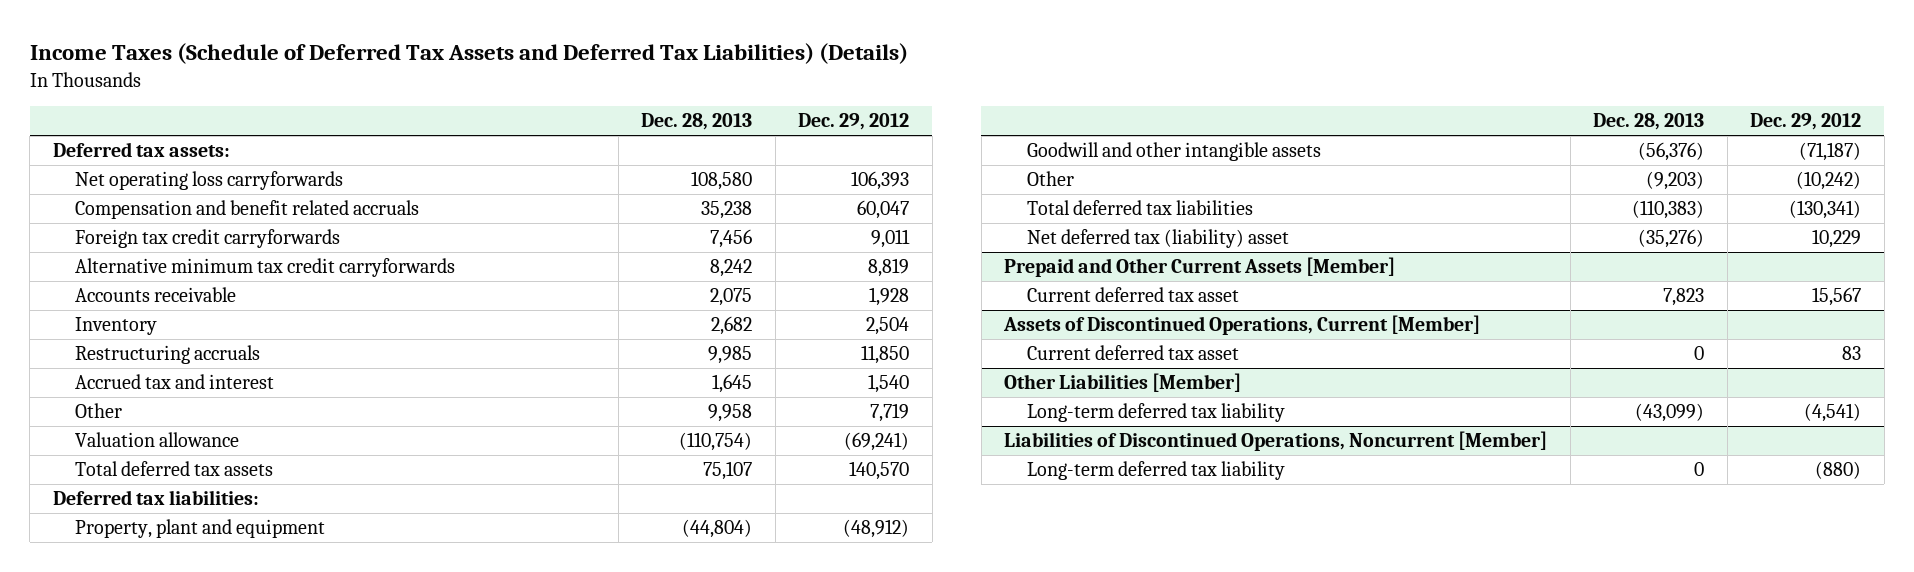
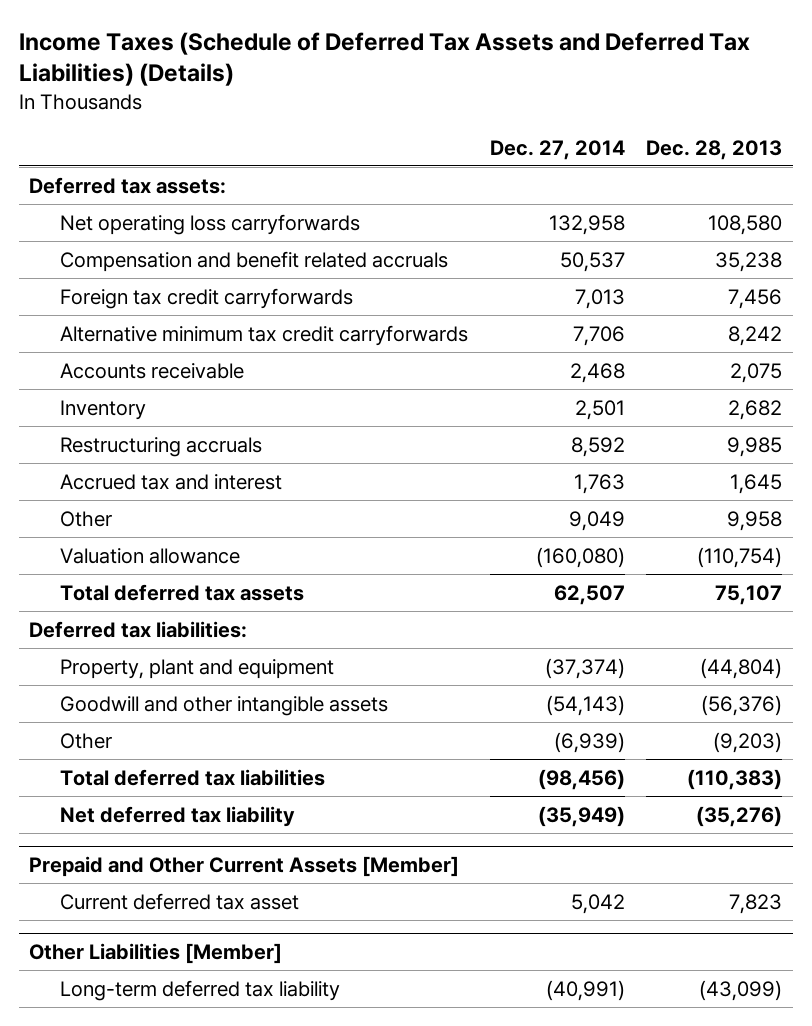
[798,113,910,131] Dec. 29, 2012 -> none
none -> [489,139,625,160] Dec. 27, 2014
[1027,229,1290,249] Net deferred tax (liability) asset -> [60,805,296,827] Net deferred tax liability
[1003,315,1481,336] Assets of Discontinued Operations, Current [Member] -> none
[1027,345,1240,361] Current deferred tax asset -> none
[1004,431,1548,452] Liabilities of Discontinued Operations, Noncurrent [Member] -> none
[1027,461,1286,481] Long-term deferred tax liability -> none

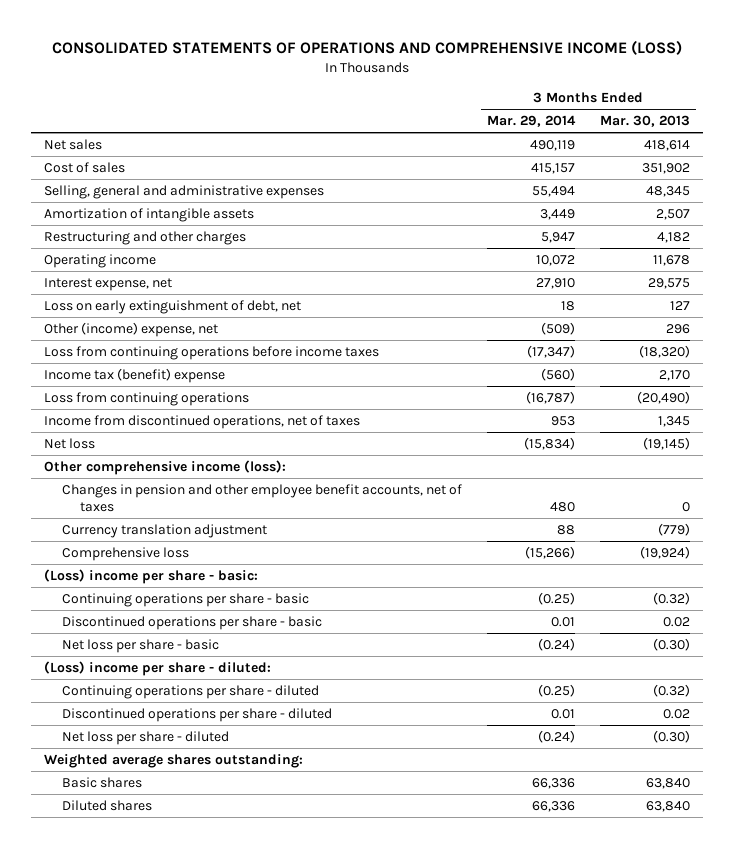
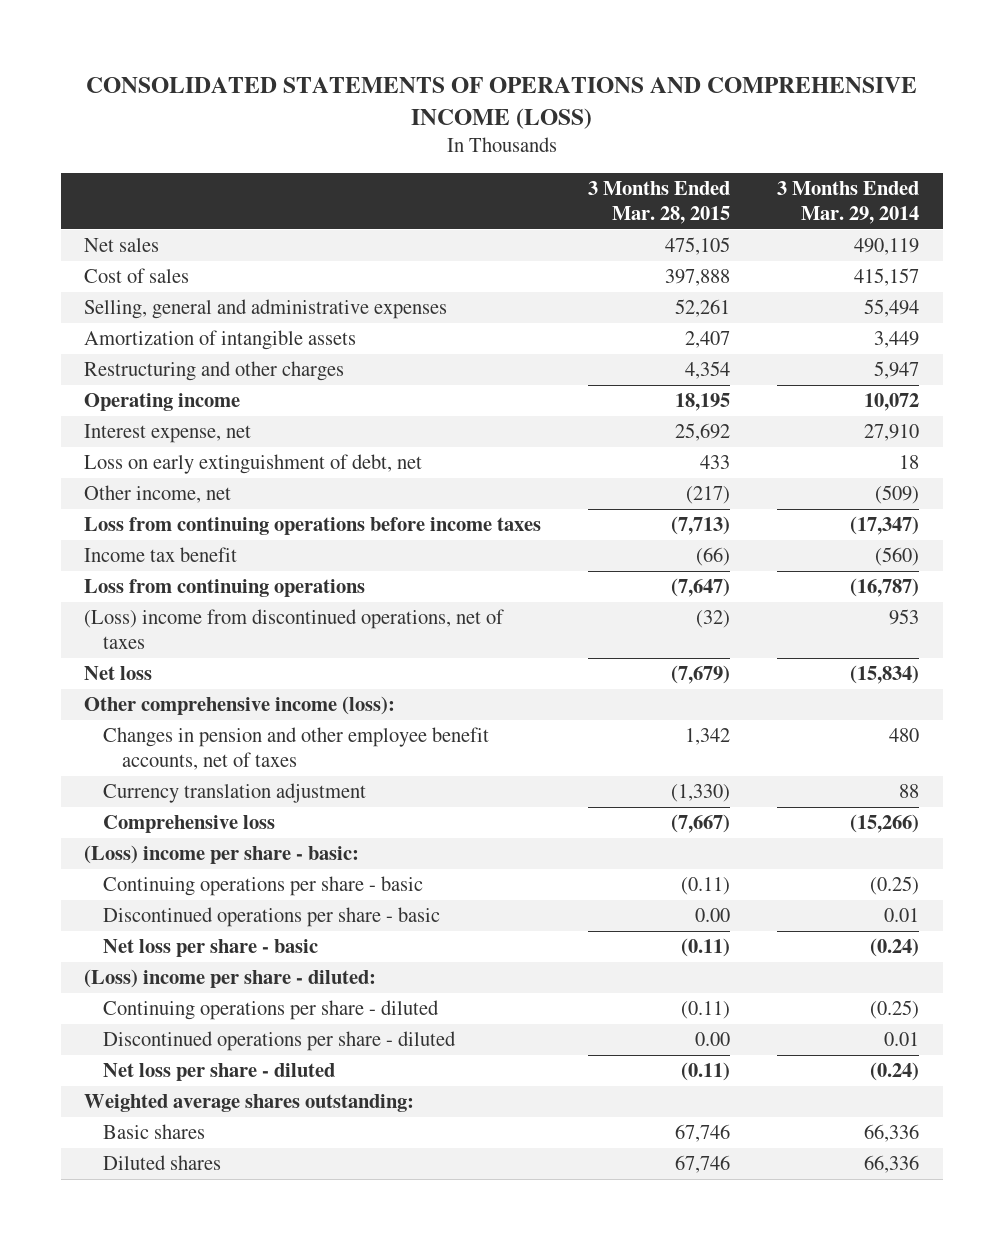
[599,115,690,128] Mar. 30, 2013 -> none
none -> [588,181,731,225] 3 Months Ended Mar. 28, 2015
[43,321,218,337] Other (income) expense, net -> [84,485,232,504] Other income, net
[43,367,225,383] Income tax (benefit) expense -> [84,547,238,563] Income tax benefit
[43,414,360,429] Income from discontinued operations, net of taxes -> [84,609,505,650] (Loss) income from discontinued operations, net of taxes

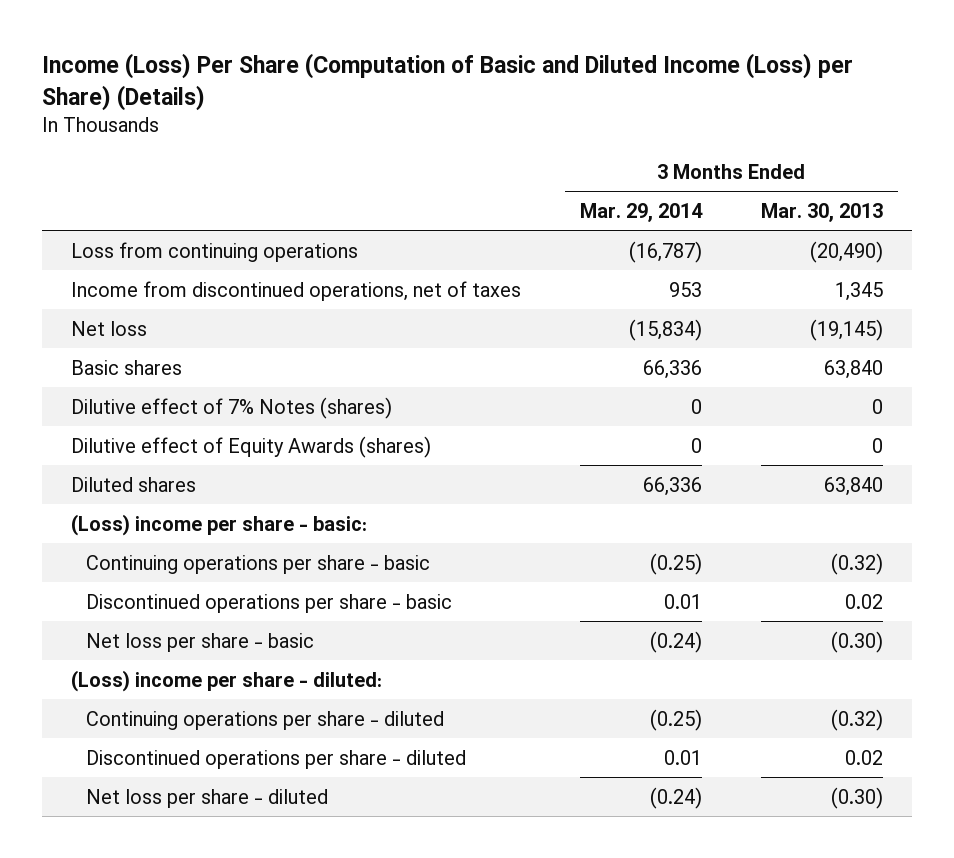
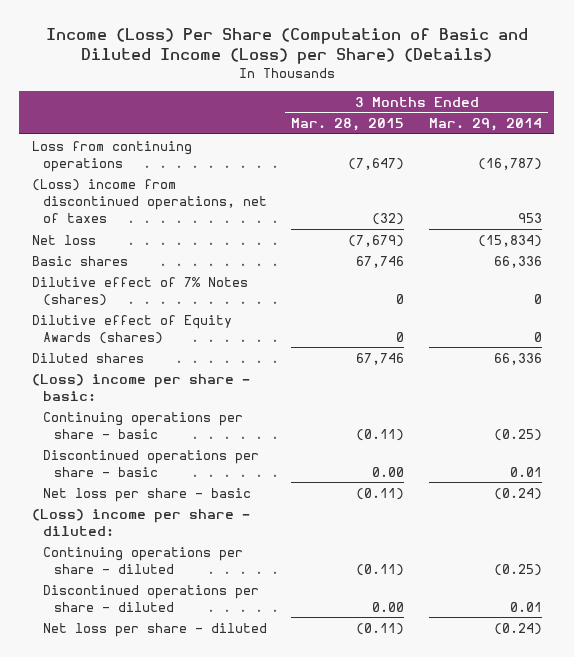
[760,202,883,222] Mar. 30, 2013 -> none
none -> [291,118,405,132] Mar. 28, 2015
[71,280,522,301] Income from discontinued operations, net of taxes -> [31,178,267,223] (Loss) income from discontinued operations, net of taxes

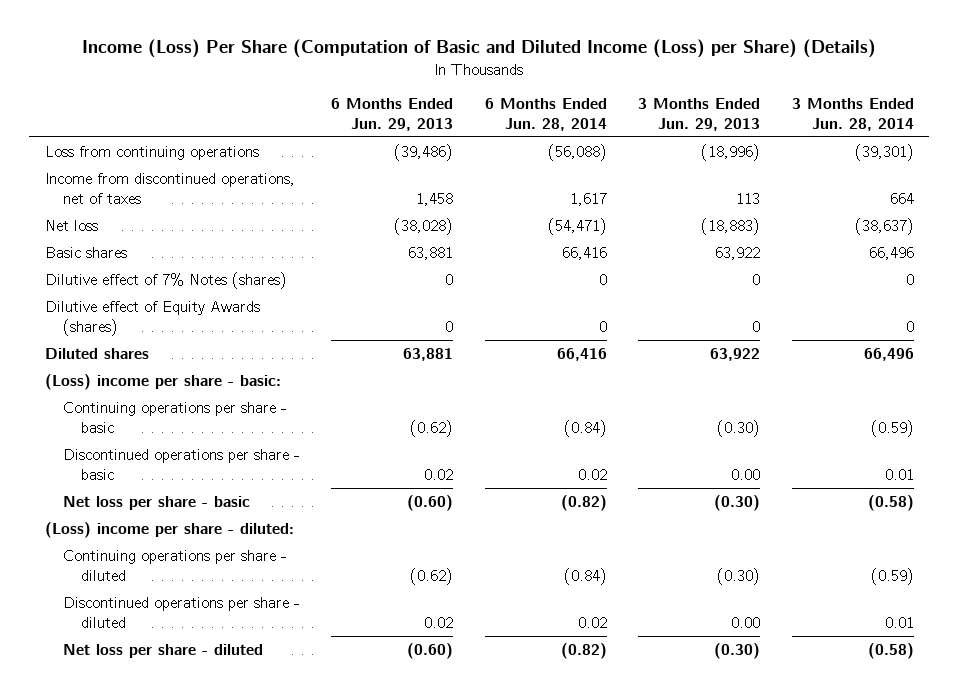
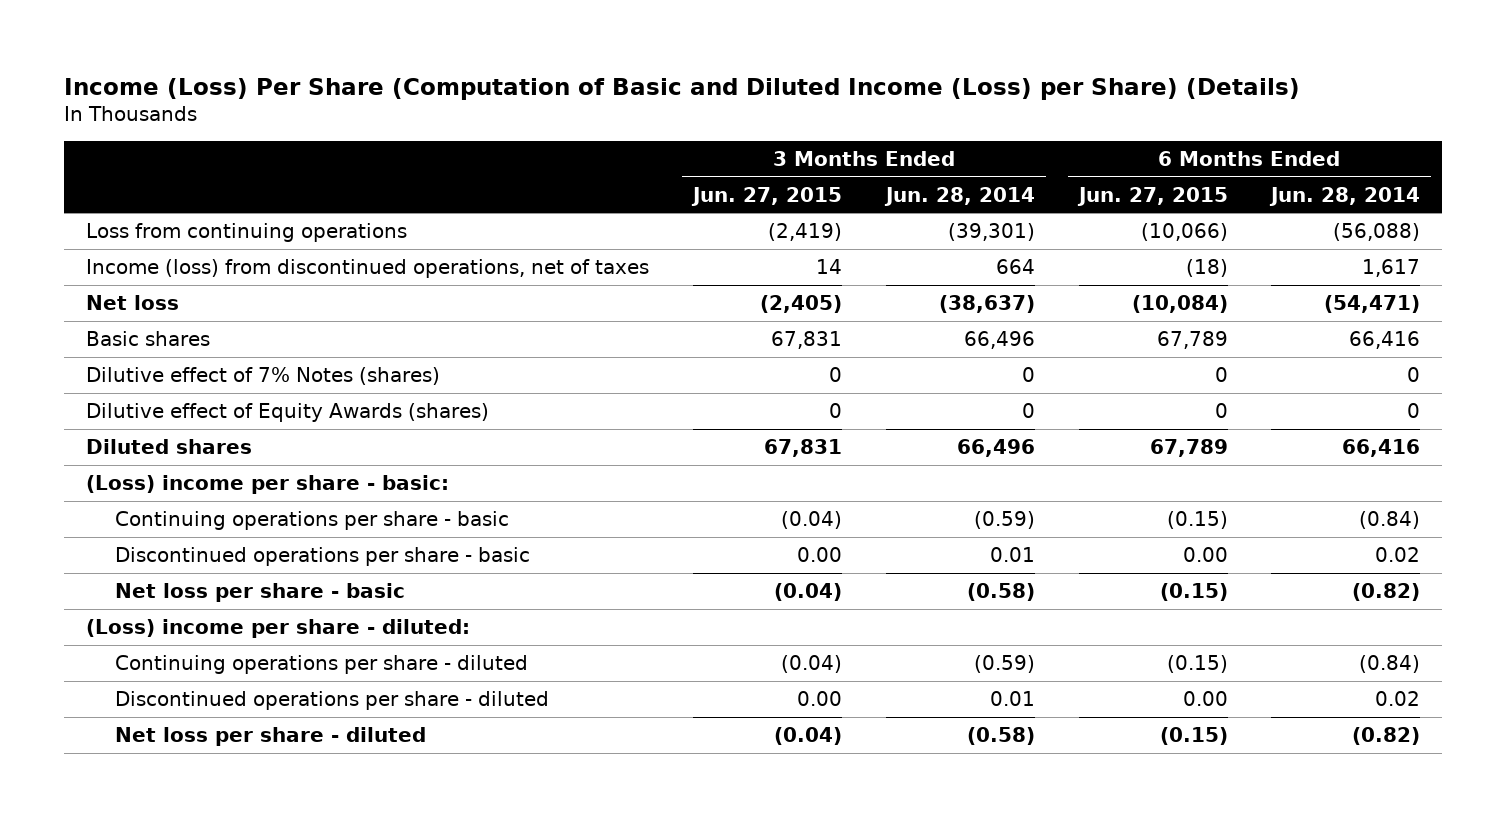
[331,98,454,131] 6 Months Ended Jun. 29, 2013 -> none
[638,98,761,131] 3 Months Ended Jun. 29, 2013 -> none
none -> [691,186,843,206] Jun. 27, 2015
none -> [1076,186,1228,206] Jun. 27, 2015
[44,173,295,204] Income from discontinued operations, net of taxes -> [86,258,650,278] Income (loss) from discontinued operations, net of taxes

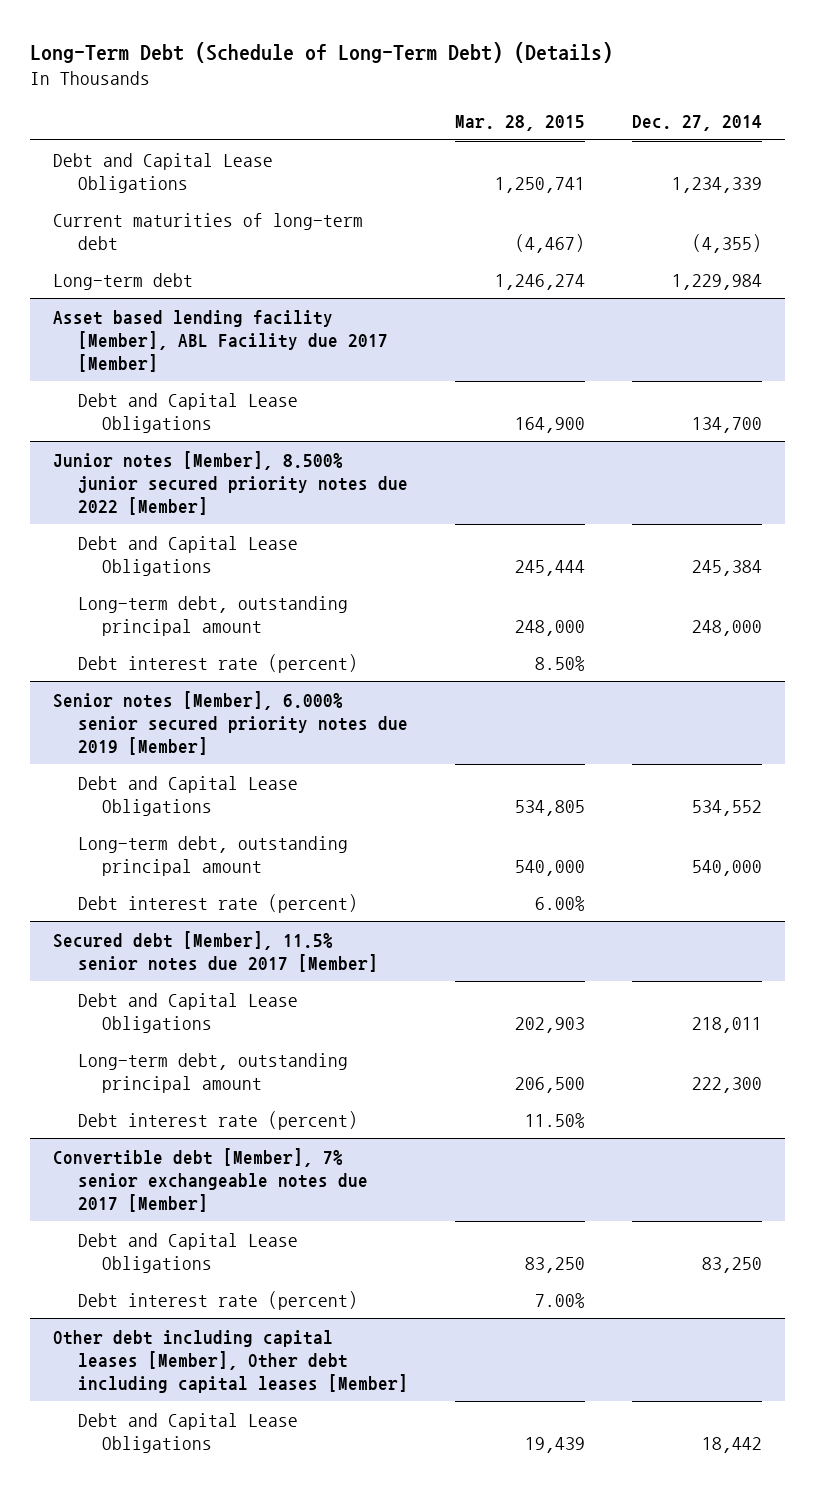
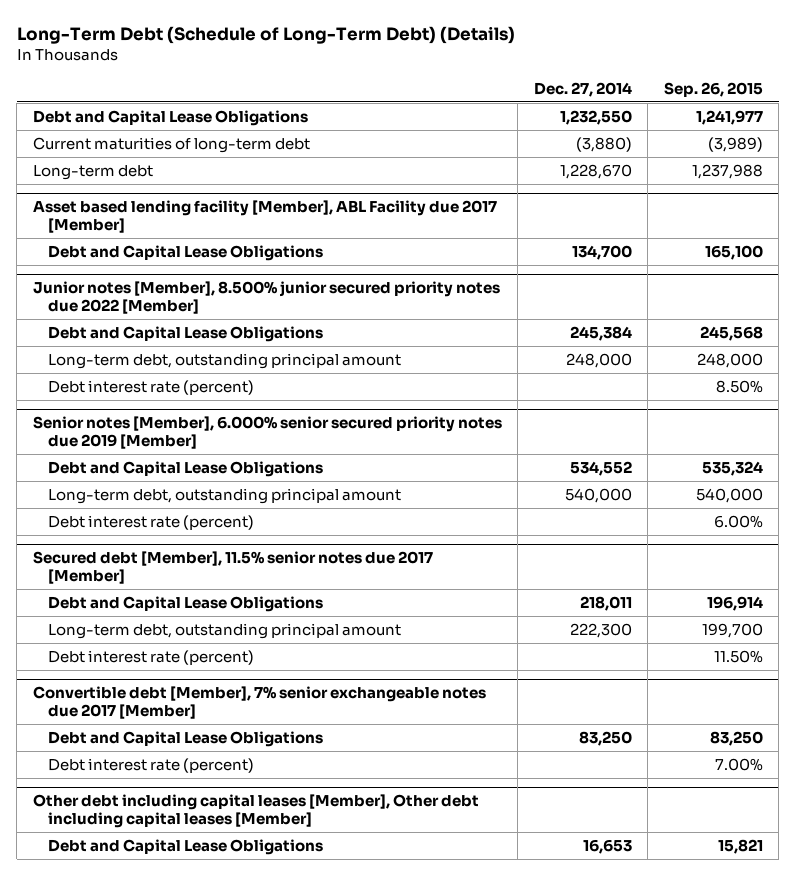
[454,114,585,131] Mar. 28, 2015 -> none
none -> [663,81,763,97] Sep. 26, 2015
[671,176,762,193] 1,234,339 -> [559,109,632,125] 1,232,550
[691,233,762,253] (4,355) -> [575,136,632,152] (3,880)
[671,273,762,290] 1,229,984 -> [559,163,632,179] 1,228,670
[701,1436,762,1453] 18,442 -> [582,838,632,854] 16,653

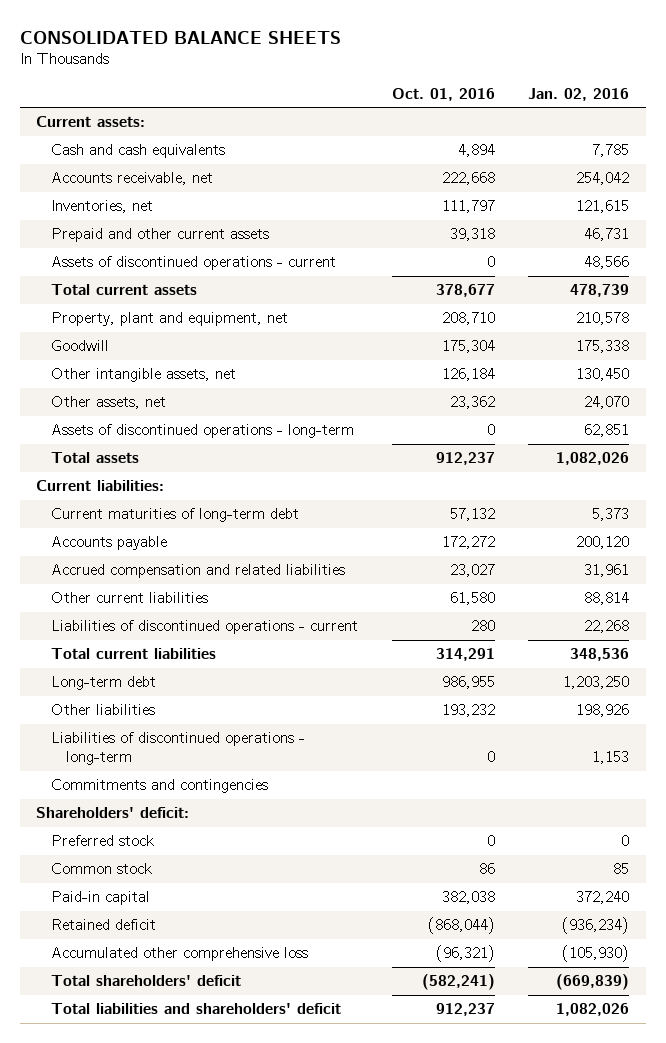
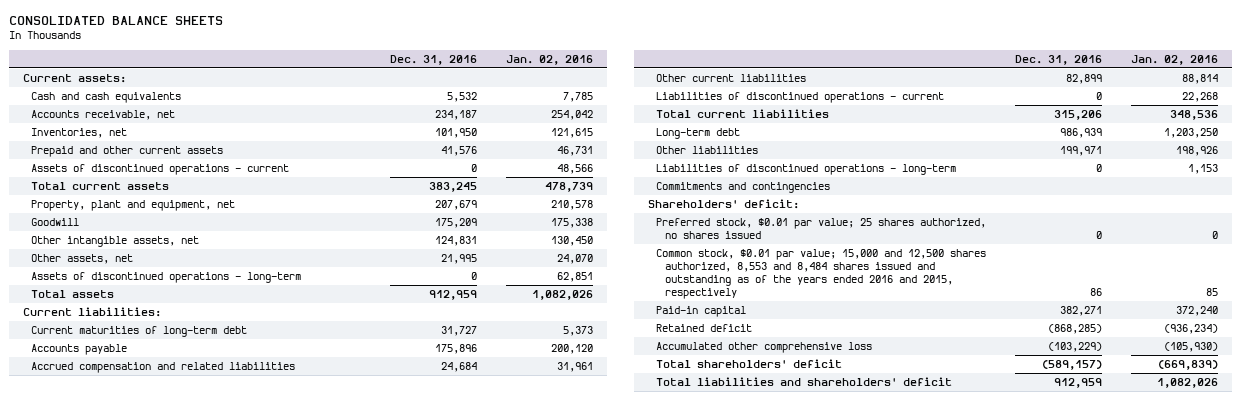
[391,87,495,101] Oct. 01, 2016 -> none
none -> [390,54,478,65] Dec. 31, 2016
[51,835,155,847] Preferred stock -> [656,217,987,239] Preferred stock, $0.01 par value; 25 shares authorized, no shares issued
[51,863,153,875] Common stock -> [656,248,987,299] Common stock, $0.01 par value; 15,000 and 12,500 shares authorized, 8,553 and 8,484 shares issued and outstanding as of the years ended 2016 and 2015, respectively

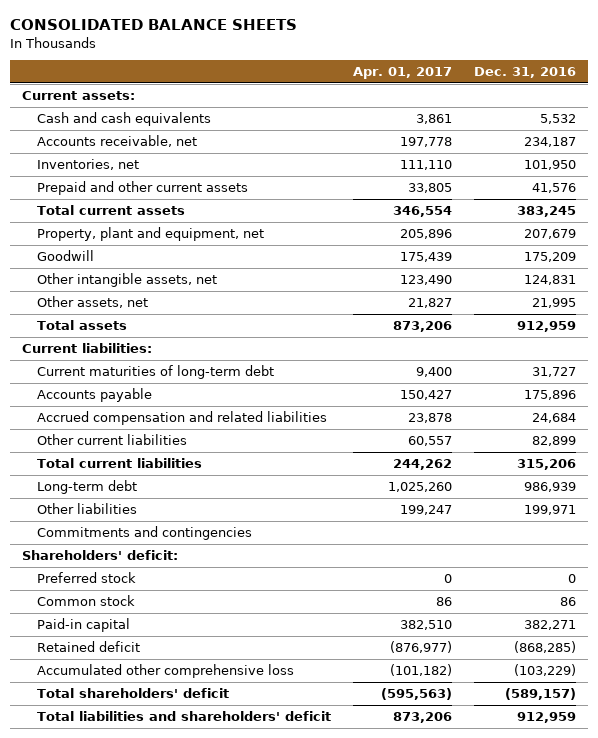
[505,54,593,65] Jan. 02, 2016 -> none
none -> [353,67,453,80] Apr. 01, 2017
[31,163,290,175] Assets of discontinued operations - current -> none
[31,271,302,283] Assets of discontinued operations - long-term -> none
[656,91,945,103] Liabilities of discontinued operations - current -> none
[656,163,957,175] Liabilities of discontinued operations - long-term -> none
[656,217,987,239] Preferred stock, $0.01 par value; 25 shares authorized, no shares issued -> [37,571,137,583] Preferred stock
[656,248,987,299] Common stock, $0.01 par value; 15,000 and 12,500 shares authorized, 8,553 and 8,484 shares issued and outstanding as of the years ended 2016 and 2015, respectively -> [37,594,136,606] Common stock

